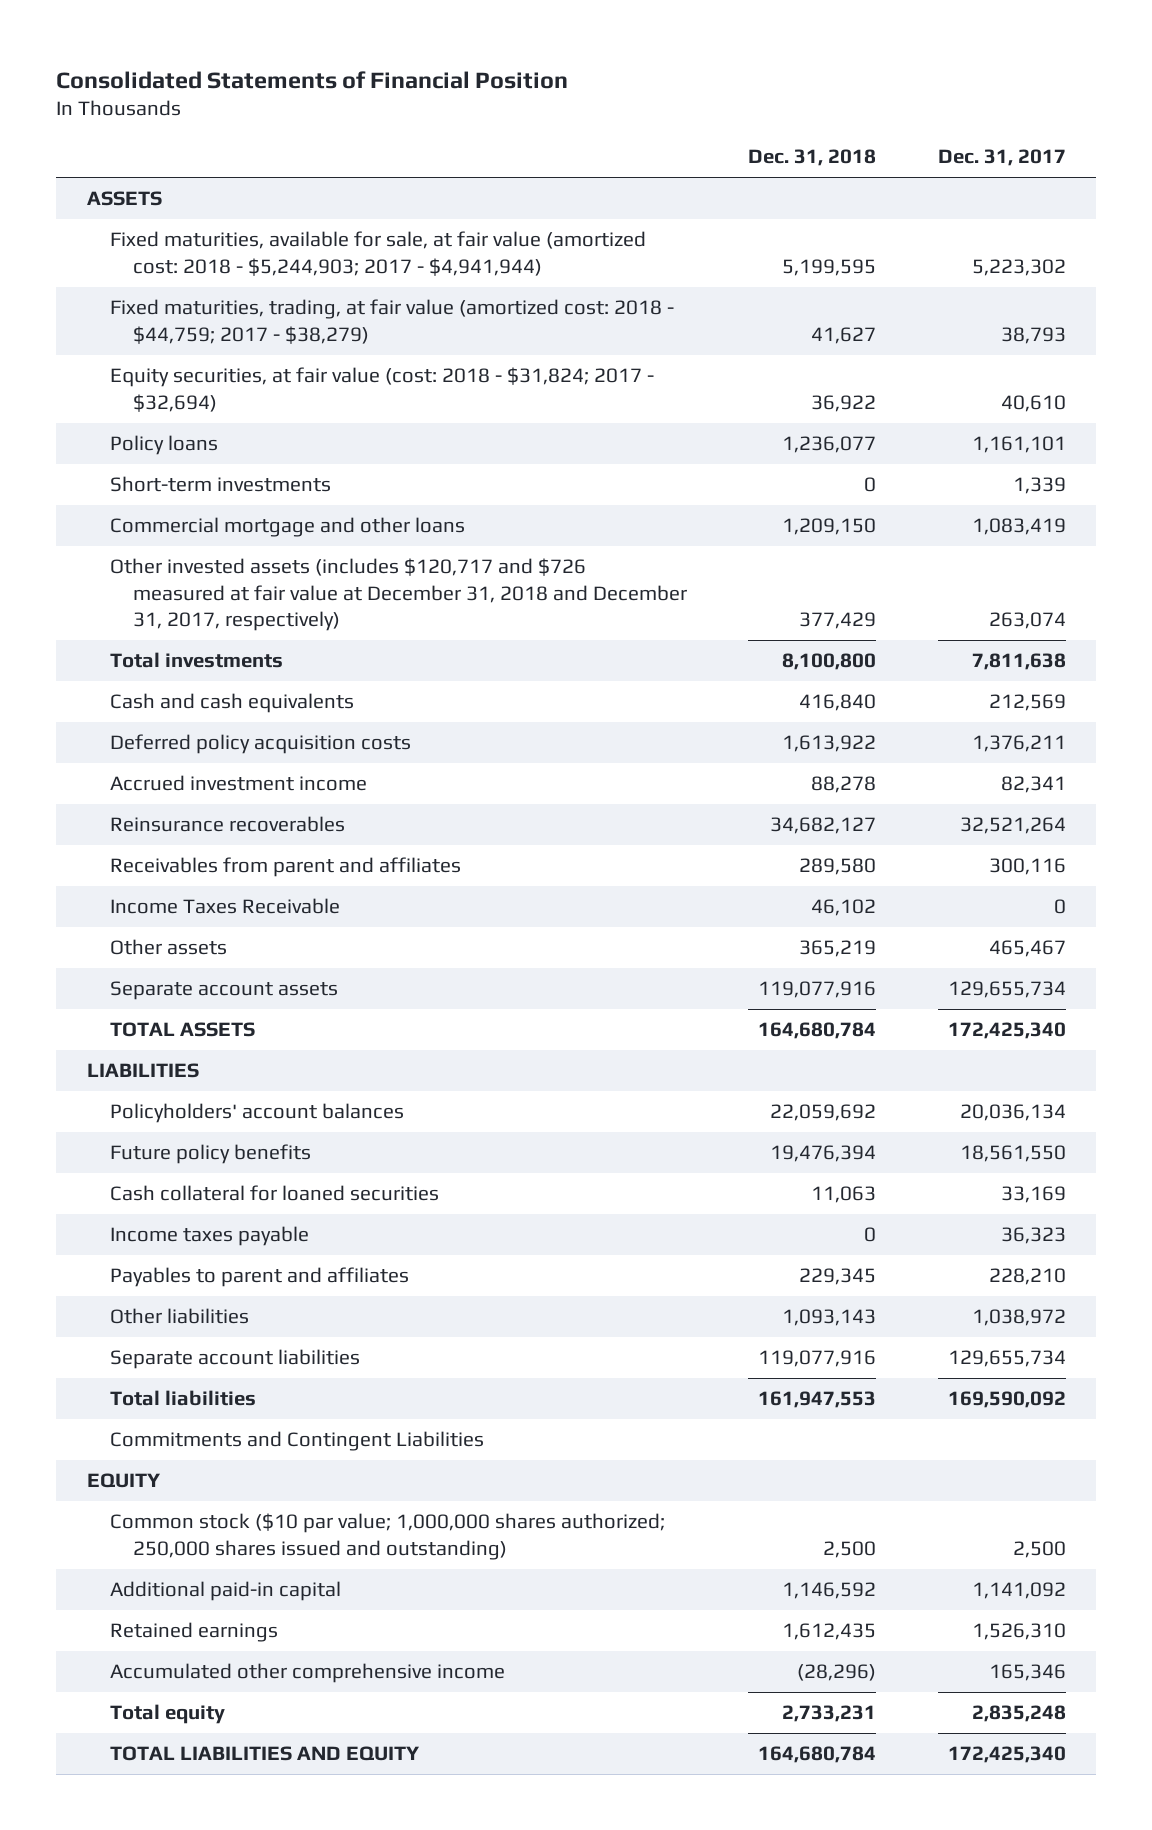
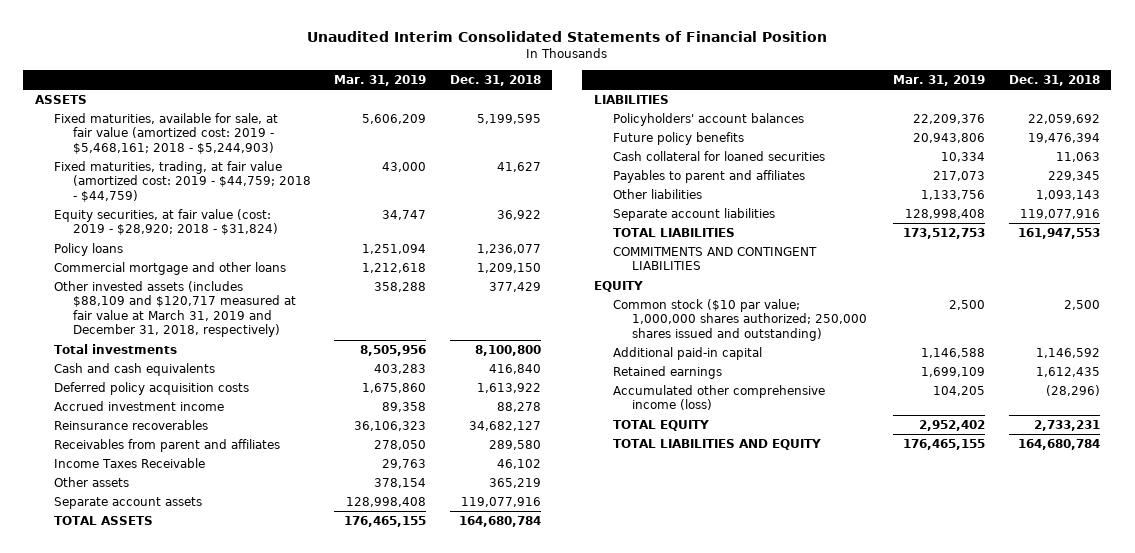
[55,70,568,89] Consolidated Statements of Financial Position -> [307,30,828,42] Unaudited Interim Consolidated Statements of Financial Position
[937,149,1066,167] Dec. 31, 2017 -> none
none -> [334,75,427,87] Mar. 31, 2019
[109,231,646,276] Fixed maturities, available for sale, at fair value (amortized cost: 2018 - $5,244,903; 2017 - $4,941,944) -> [53,113,278,154] Fixed maturities, available for sale, at fair value (amortized cost: 2019 - $5,468,161; 2018 - $5,244,903)
[109,299,674,344] Fixed maturities, trading, at fair value (amortized cost: 2018 - $44,759; 2017 - $38,279) -> [53,161,311,202] Fixed maturities, trading, at fair value (amortized cost: 2019 - $44,759; 2018 - $44,759)
[109,367,654,412] Equity securities, at fair value (cost: 2018 - $31,824; 2017 - $32,694) -> [53,209,278,236] Equity securities, at fair value (cost: 2019 - $28,920; 2018 - $31,824)
[109,476,331,493] Short-term investments -> none
[109,558,687,631] Other invested assets (includes $120,717 and $726 measured at fair value at December 31, 2018 and December 31, 2017, respectively) -> [53,281,296,338] Other invested assets (includes $88,109 and $120,717 measured at fair value at March 31, 2019 and December 31, 2018, respectively)
[109,1226,309,1247] Income taxes payable -> none
[109,1390,256,1407] Total liabilities -> [612,228,735,238] TOTAL LIABILITIES
[109,1431,484,1452] Commitments and Contingent Liabilities -> [612,247,817,271] COMMITMENTS AND CONTINGENT LIABILITIES
[109,1663,505,1684] Accumulated other comprehensive income -> [612,385,825,411] Accumulated other comprehensive income (loss)
[109,1704,225,1725] Total equity -> [612,420,709,432] TOTAL EQUITY

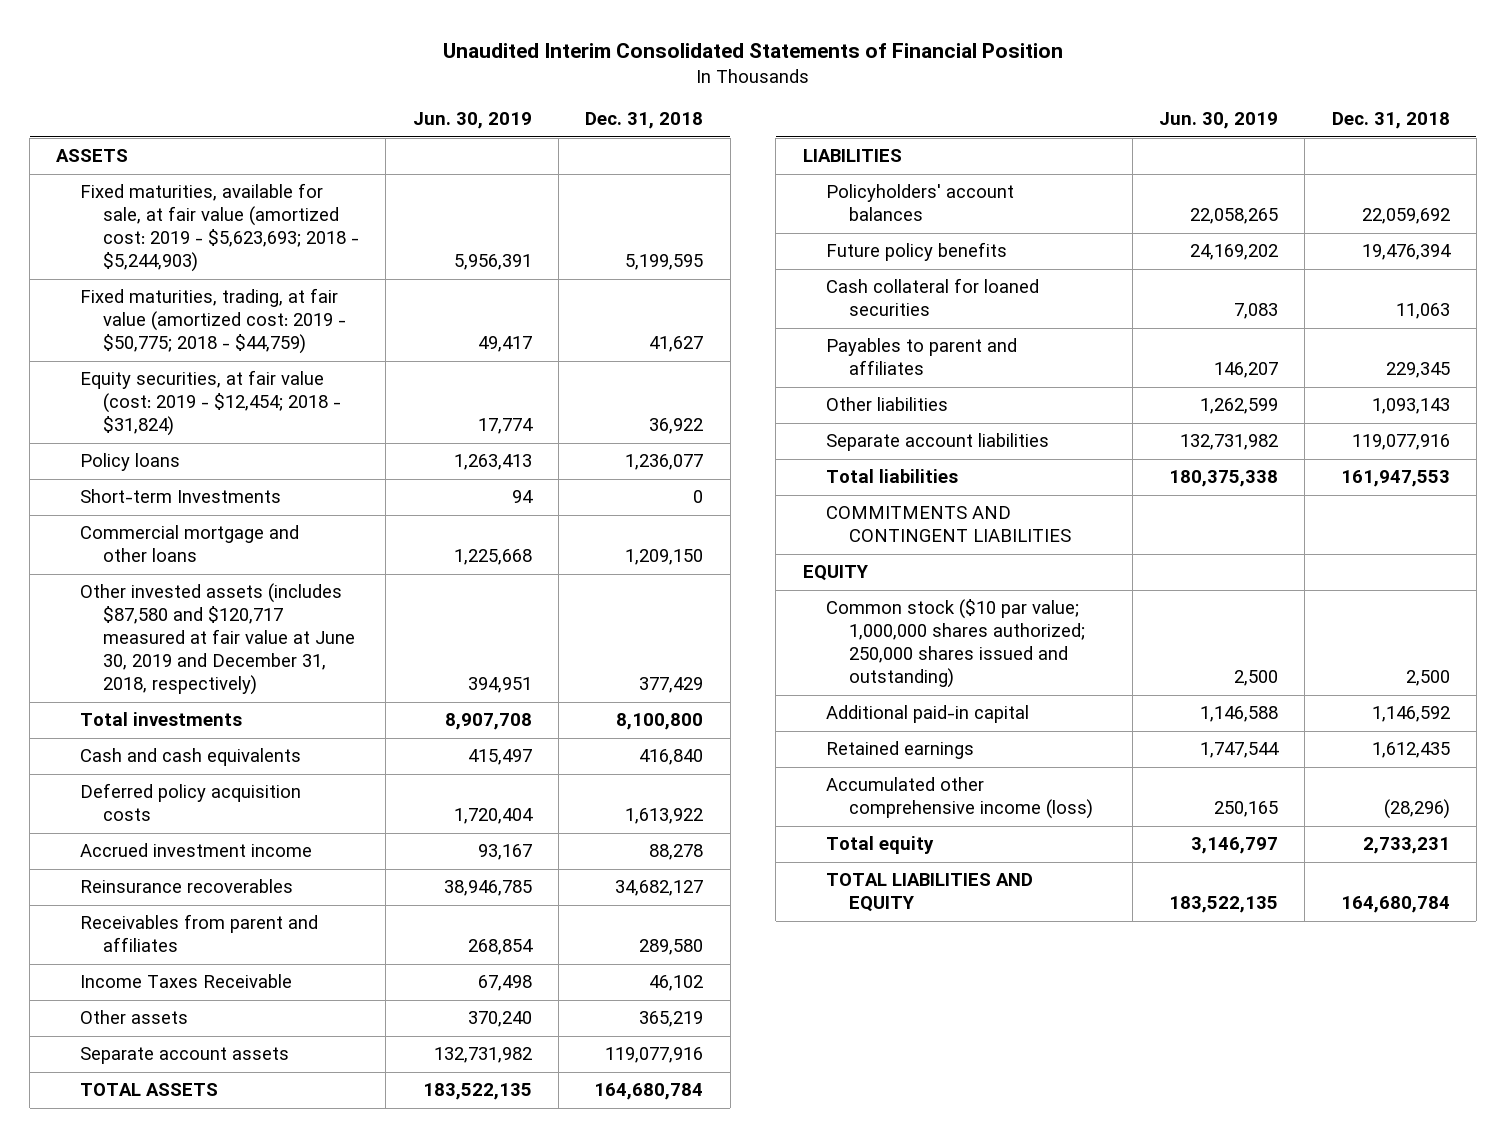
[334,75,427,87] Mar. 31, 2019 -> none
none -> [412,112,532,130] Jun. 30, 2019
[53,113,278,154] Fixed maturities, available for sale, at fair value (amortized cost: 2019 - $5,468,161; 2018 - $5,244,903) -> [79,183,360,273] Fixed maturities, available for sale, at fair value (amortized cost: 2019 - $5,623,693; 2018 - $5,244,903)
[53,161,311,202] Fixed maturities, trading, at fair value (amortized cost: 2019 - $44,759; 2018 - $44,759) -> [79,288,347,355] Fixed maturities, trading, at fair value (amortized cost: 2019 - $50,775; 2018 - $44,759)
[53,209,278,236] Equity securities, at fair value (cost: 2019 - $28,920; 2018 - $31,824) -> [79,370,342,437] Equity securities, at fair value (cost: 2019 - $12,454; 2018 - $31,824)
none -> [79,489,281,504] Short-term Investments
[53,281,296,338] Other invested assets (includes $88,109 and $120,717 measured at fair value at March 31, 2019 and December 31, 2018, respectively) -> [79,583,356,696] Other invested assets (includes $87,580 and $120,717 measured at fair value at June 30, 2019 and December 31, 2018, respectively)
[612,228,735,238] TOTAL LIABILITIES -> [826,469,959,484] Total liabilities
[612,420,709,432] TOTAL EQUITY -> [826,836,935,855] Total equity

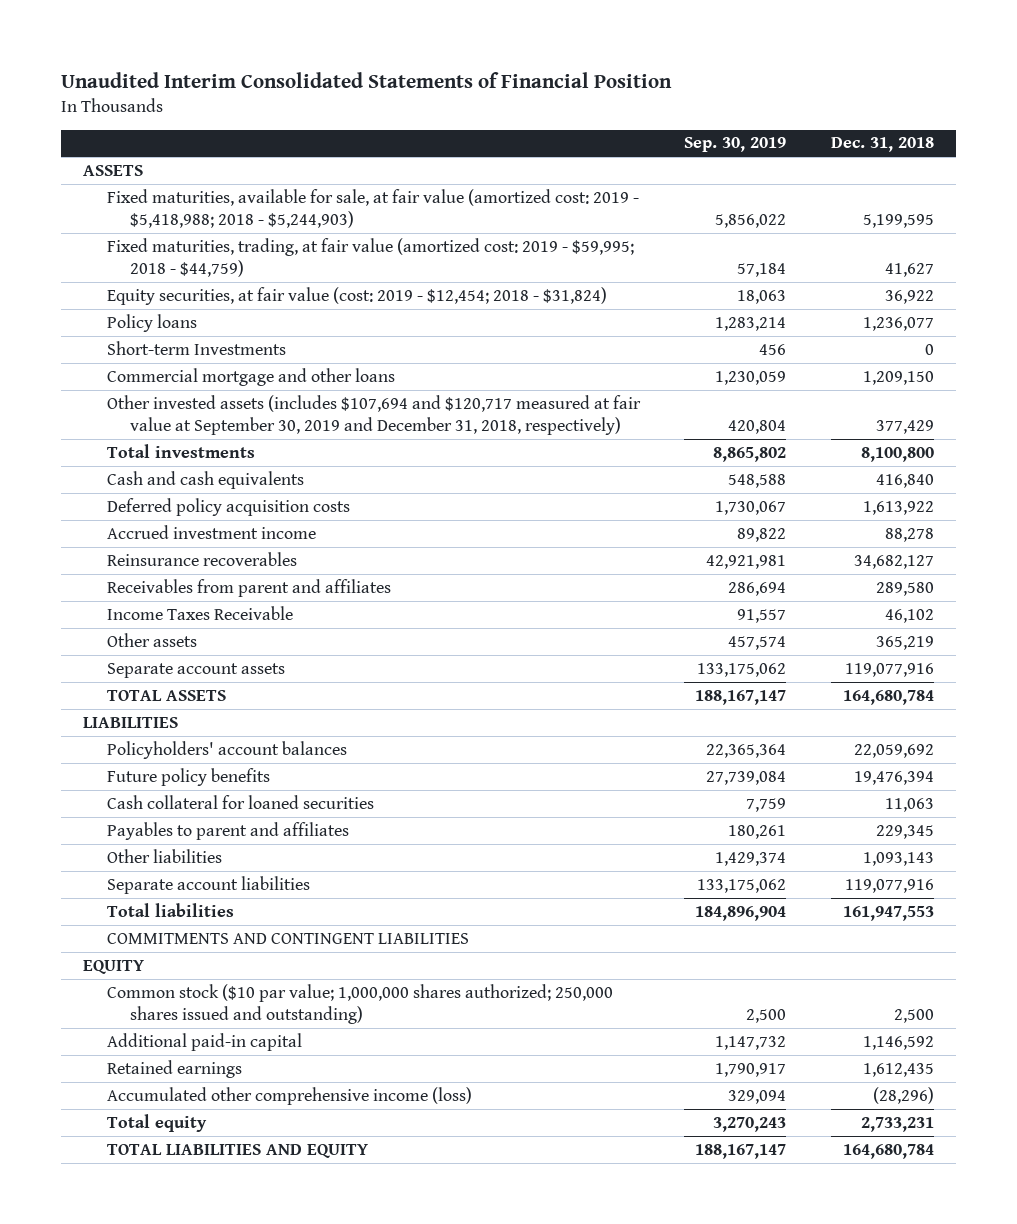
[412,112,532,130] Jun. 30, 2019 -> none
none -> [684,137,787,153] Sep. 30, 2019
[79,183,360,273] Fixed maturities, available for sale, at fair value (amortized cost: 2019 - $5,623,693; 2018 - $5,244,903) -> [106,188,639,228] Fixed maturities, available for sale, at fair value (amortized cost: 2019 - $5,418,988; 2018 - $5,244,903)
[79,288,347,355] Fixed maturities, trading, at fair value (amortized cost: 2019 - $50,775; 2018 - $44,759) -> [106,237,634,277] Fixed maturities, trading, at fair value (amortized cost: 2019 - $59,995; 2018 - $44,759)
[79,583,356,696] Other invested assets (includes $87,580 and $120,717 measured at fair value at June 30, 2019 and December 31, 2018, respectively) -> [106,394,641,435] Other invested assets (includes $107,694 and $120,717 measured at fair value at September 30, 2019 and December 31, 2018, respectively)

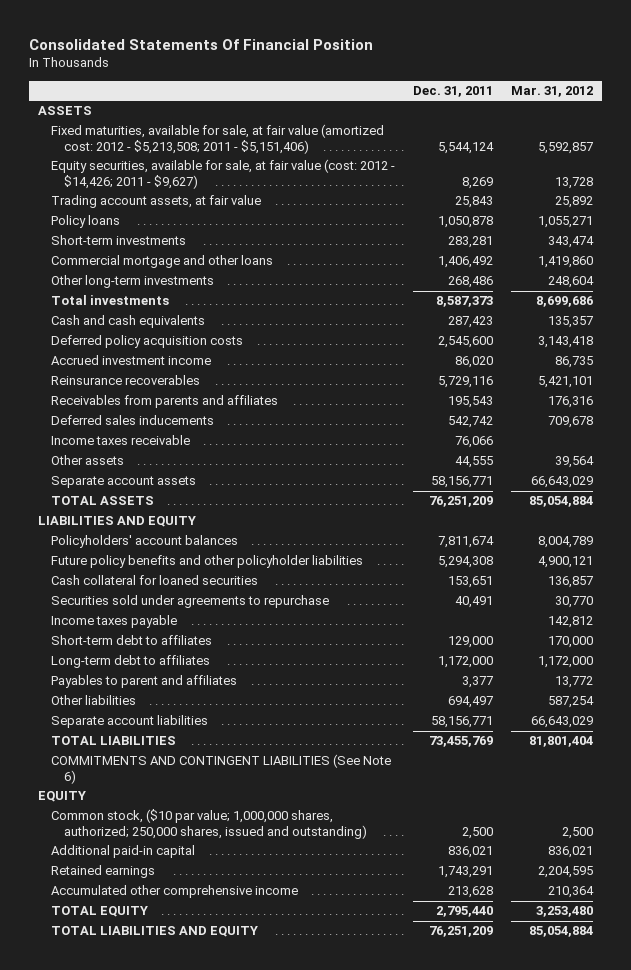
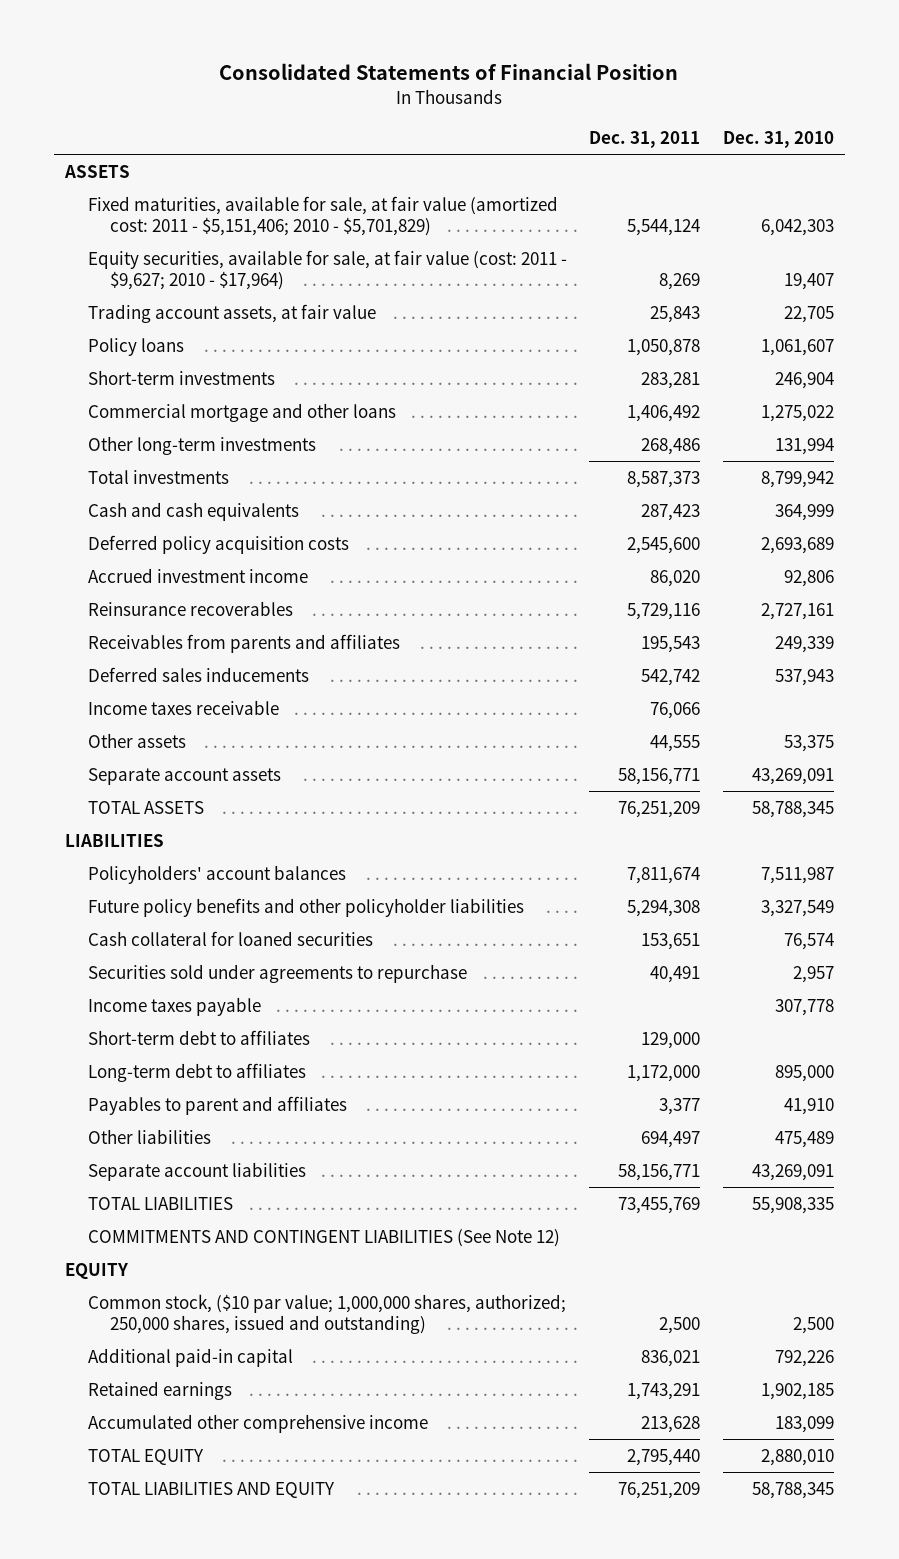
[29,38,374,50] Consolidated Statements Of Financial Position -> [219,63,679,81] Consolidated Statements of Financial Position
[510,86,593,98] Mar. 31, 2012 -> none
none -> [722,130,834,148] Dec. 31, 2010
[51,124,385,155] Fixed maturities, available for sale, at fair value (amortized cost: 2012 - $5,213,508; 2011 - $5,151,406) -> [87,196,558,236] Fixed maturities, available for sale, at fair value (amortized cost: 2011 - $5,151,406; 2010 - $5,701,829)
[51,159,396,190] Equity securities, available for sale, at fair value (cost: 2012 - $14,426; 2011 - $9,627) -> [87,250,567,290] Equity securities, available for sale, at fair value (cost: 2011 - $9,627; 2010 - $17,964)
[38,516,197,528] LIABILITIES AND EQUITY -> none
none -> [65,834,165,848] LIABILITIES
[51,754,392,785] COMMITMENTS AND CONTINGENT LIABILITIES (See Note 6) -> [87,1229,560,1248] COMMITMENTS AND CONTINGENT LIABILITIES (See Note 12)

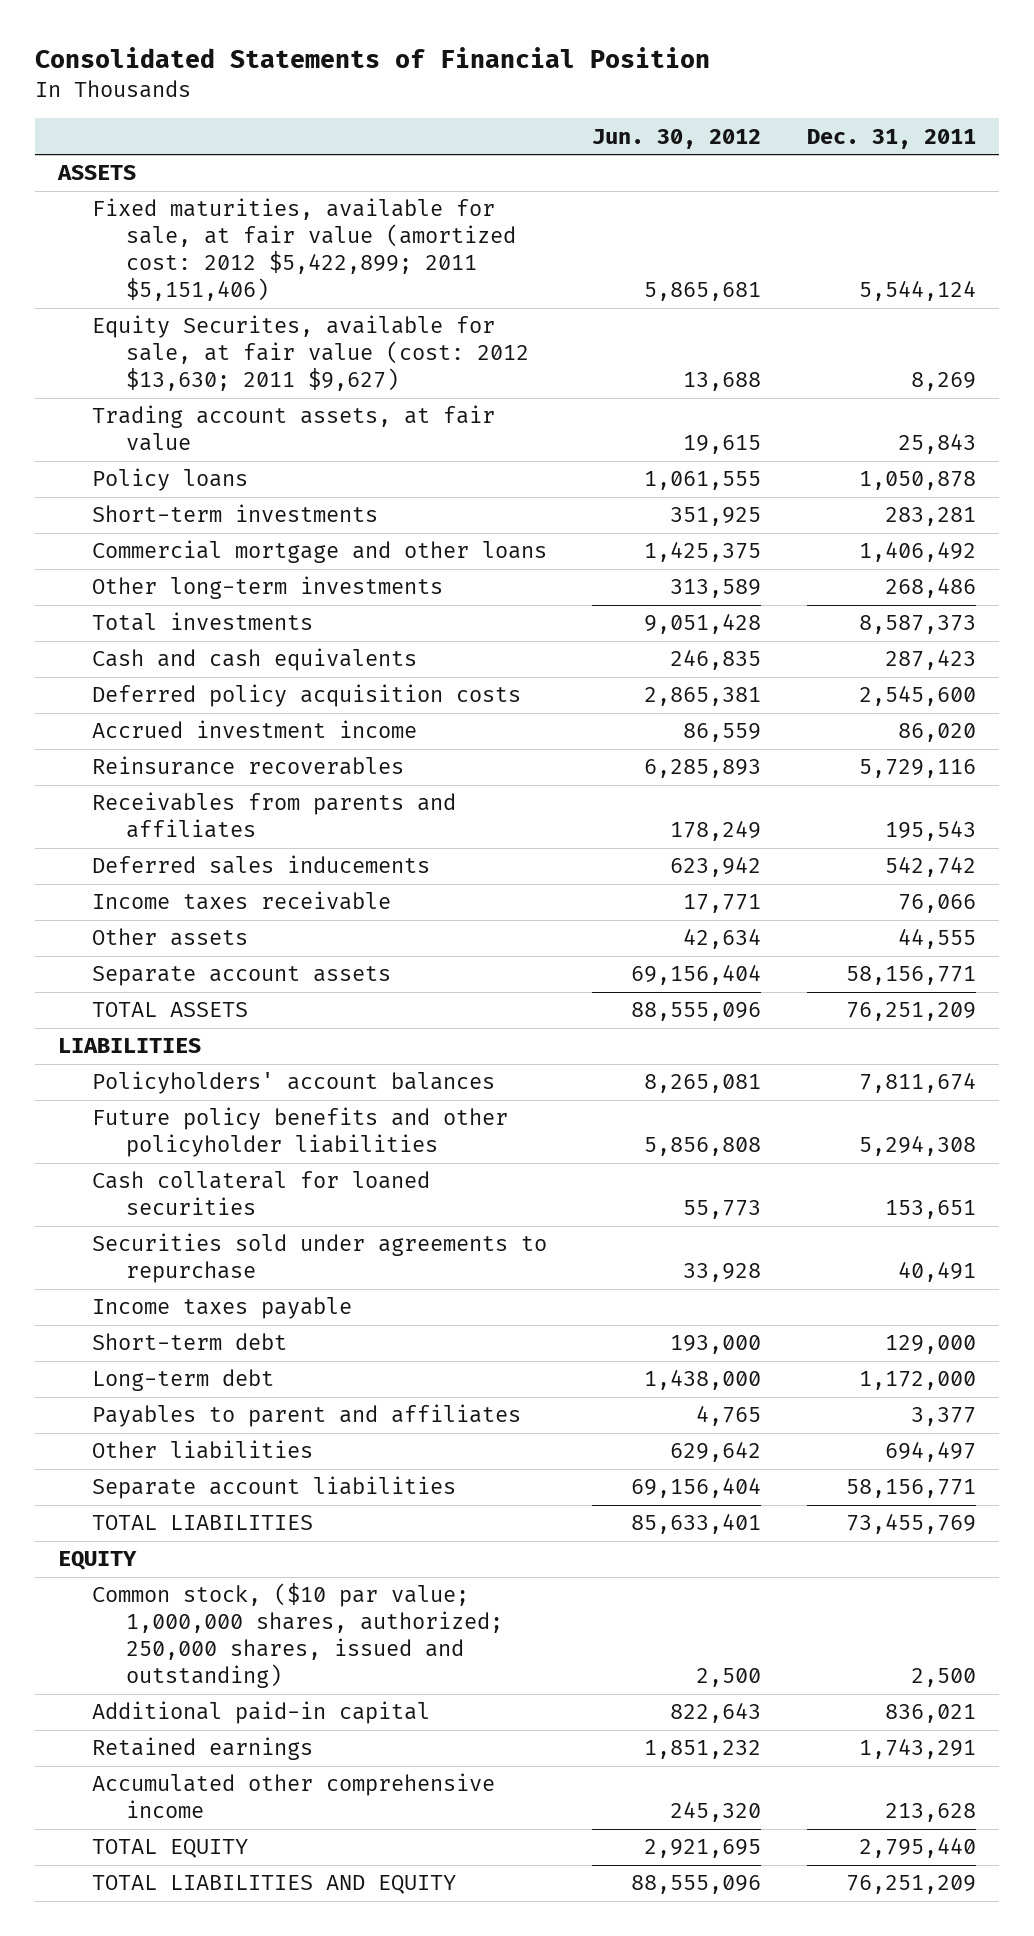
[722,130,834,148] Dec. 31, 2010 -> none
none -> [592,128,762,149] Jun. 30, 2012
[87,196,558,236] Fixed maturities, available for sale, at fair value (amortized cost: 2011 - $5,151,406; 2010 - $5,701,829) -> [91,198,516,302] Fixed maturities, available for sale, at fair value (amortized cost: 2012 $5,422,899; 2011 $5,151,406)
[87,250,567,290] Equity securities, available for sale, at fair value (cost: 2011 - $9,627; 2010 - $17,964) -> [91,315,529,392] Equity Securites, available for sale, at fair value (cost: 2012 $13,630; 2011 $9,627)
[87,1030,310,1046] Short-term debt to affiliates -> [91,1333,287,1351] Short-term debt
[87,1063,306,1083] Long-term debt to affiliates -> [91,1369,274,1392] Long-term debt
[87,1229,560,1248] COMMITMENTS AND CONTINGENT LIABILITIES (See Note 12) -> none

